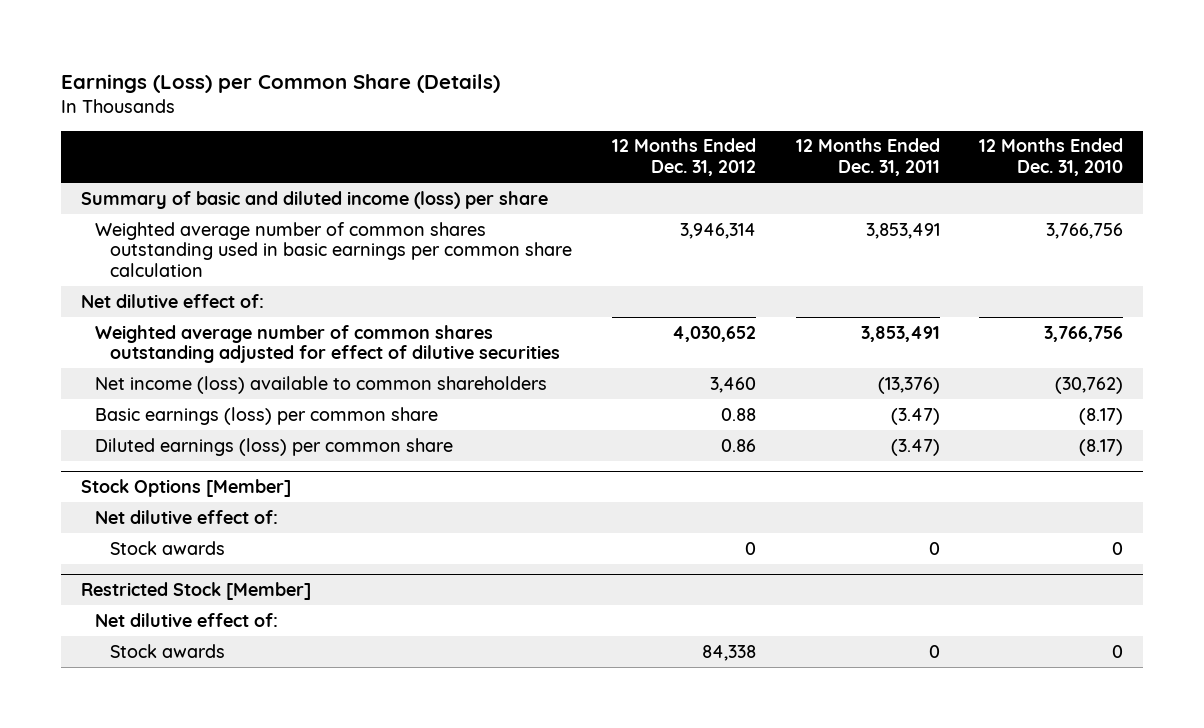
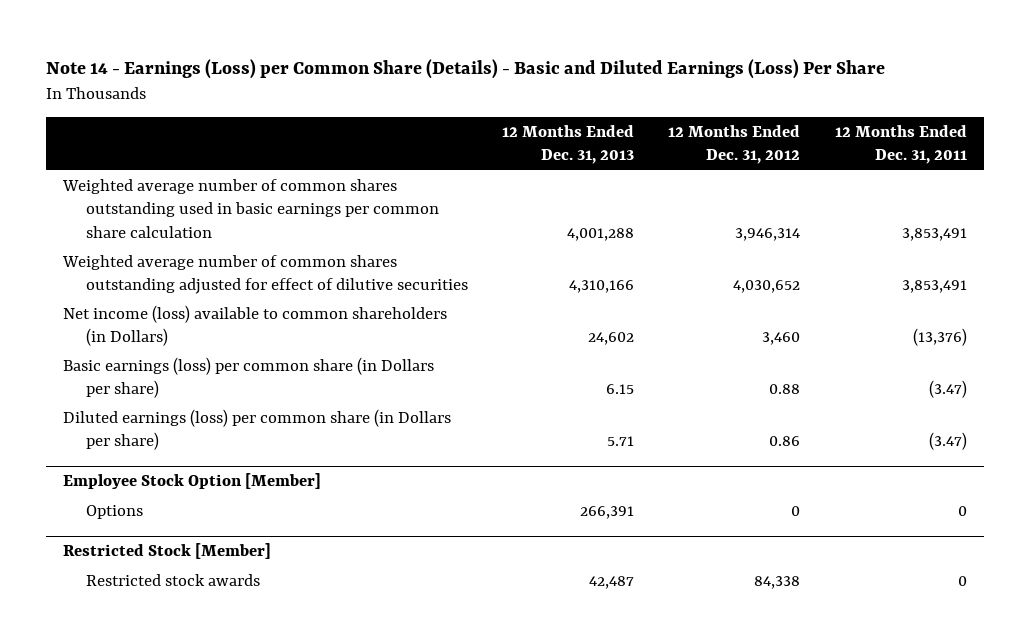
[60,73,500,93] Earnings (Loss) per Common Share (Details) -> [45,59,885,80] Note 14 - Earnings (Loss) per Common Share (Details) - Basic and Diluted Earnings (Loss) Per Share
[979,138,1124,177] 12 Months Ended Dec. 31, 2010 -> none
none -> [502,124,635,165] 12 Months Ended Dec. 31, 2013
[80,190,548,209] Summary of basic and diluted income (loss) per share -> none
[80,293,264,308] Net dilutive effect of: -> none
[95,509,279,524] Net dilutive effect of: -> none
[109,540,225,555] Stock awards -> none
[95,375,548,394] Net income (loss) available to common shareholders -> [63,304,448,347] Net income (loss) available to common shareholders (in Dollars)
[95,406,439,425] Basic earnings (loss) per common share -> [63,356,435,399] Basic earnings (loss) per common share (in Dollars per share)
[95,437,454,456] Diluted earnings (loss) per common share -> [63,408,452,451] Diluted earnings (loss) per common share (in Dollars per share)
[80,479,291,498] Stock Options [Member] -> [63,473,322,490] Employee Stock Option [Member]
none -> [85,504,143,519] Options
[95,612,279,627] Net dilutive effect of: -> none
[109,643,225,658] Stock awards -> [85,573,260,586] Restricted stock awards

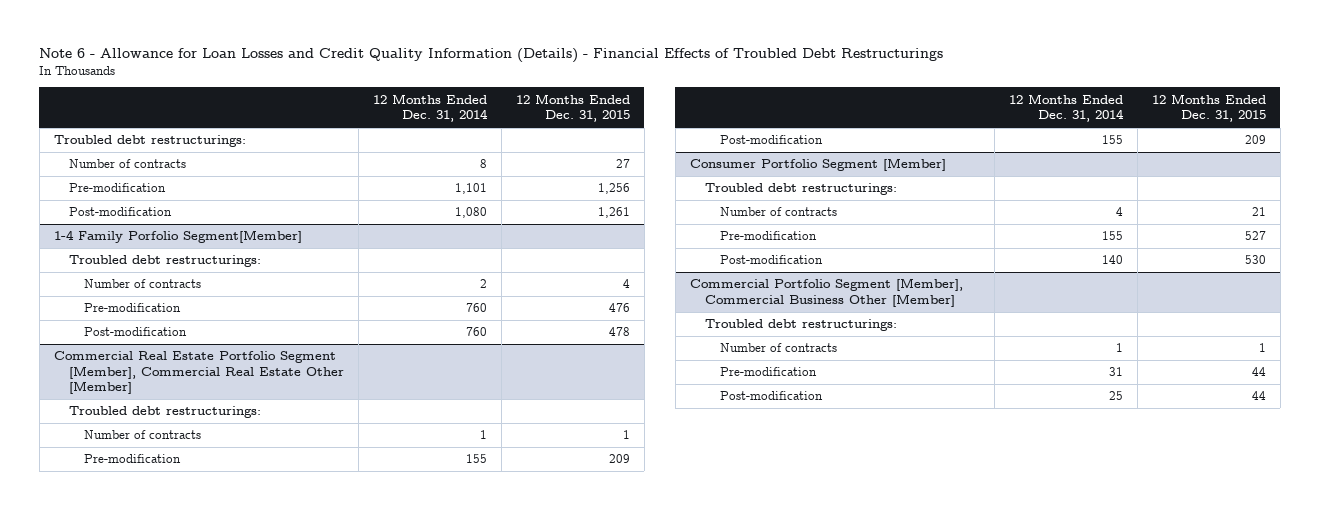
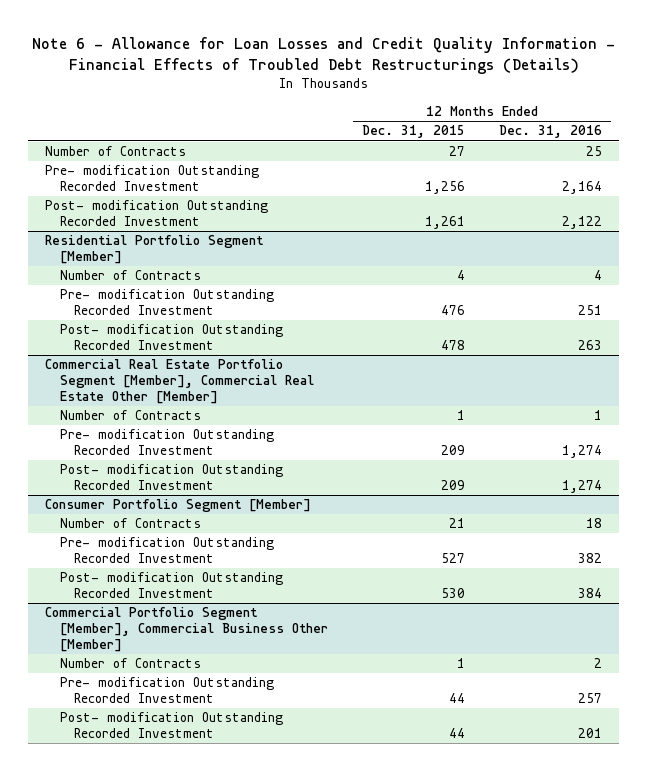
[39,48,944,64] Note 6 - Allowance for Loan Losses and Credit Quality Information (Details) - Financial Effects of Troubled Debt Restructurings -> [31,37,615,74] Note 6 - Allowance for Loan Losses and Credit Quality Information - Financial Effects of Troubled Debt Restructurings (Details)
[372,93,488,123] 12 Months Ended Dec. 31, 2014 -> none
none -> [499,125,603,139] Dec. 31, 2016
[53,135,246,148] Troubled debt restructurings: -> none
[53,230,302,244] 1-4 Family Porfolio Segment[Member] -> none
[68,255,261,268] Troubled debt restructurings: -> none
[68,159,186,169] Number of contracts -> [45,146,187,157] Number of Contracts
[68,183,166,193] Pre-modification -> [45,165,260,192] Pre- modification Outstanding Recorded Investment
[68,207,172,217] Post-modification -> [45,200,269,227] Post- modification Outstanding Recorded Investment
none -> [45,235,265,265] Residential Portfolio Segment [Member]
[83,279,201,289] Number of contracts -> [59,270,201,281] Number of Contracts
[83,303,181,313] Pre-modification -> [59,289,274,316] Pre- modification Outstanding Recorded Investment
[83,327,187,337] Post-modification -> [59,324,283,351] Post- modification Outstanding Recorded Investment
[68,406,261,419] Troubled debt restructurings: -> none
[83,430,201,440] Number of contracts -> [59,410,201,421] Number of Contracts
[83,454,181,464] Pre-modification -> [59,429,274,456] Pre- modification Outstanding Recorded Investment
[719,135,823,145] Post-modification -> [59,464,283,491] Post- modification Outstanding Recorded Investment
[704,183,897,196] Troubled debt restructurings: -> none
[719,207,837,217] Number of contracts -> [59,518,201,529] Number of Contracts
[719,231,817,241] Pre-modification -> [59,537,274,564] Pre- modification Outstanding Recorded Investment
[719,255,823,265] Post-modification -> [59,572,283,599] Post- modification Outstanding Recorded Investment
[704,319,897,332] Troubled debt restructurings: -> none
[719,343,837,353] Number of contracts -> [59,658,201,669] Number of Contracts
[719,367,817,377] Pre-modification -> [59,677,274,704] Pre- modification Outstanding Recorded Investment
[719,391,823,401] Post-modification -> [59,712,283,739] Post- modification Outstanding Recorded Investment

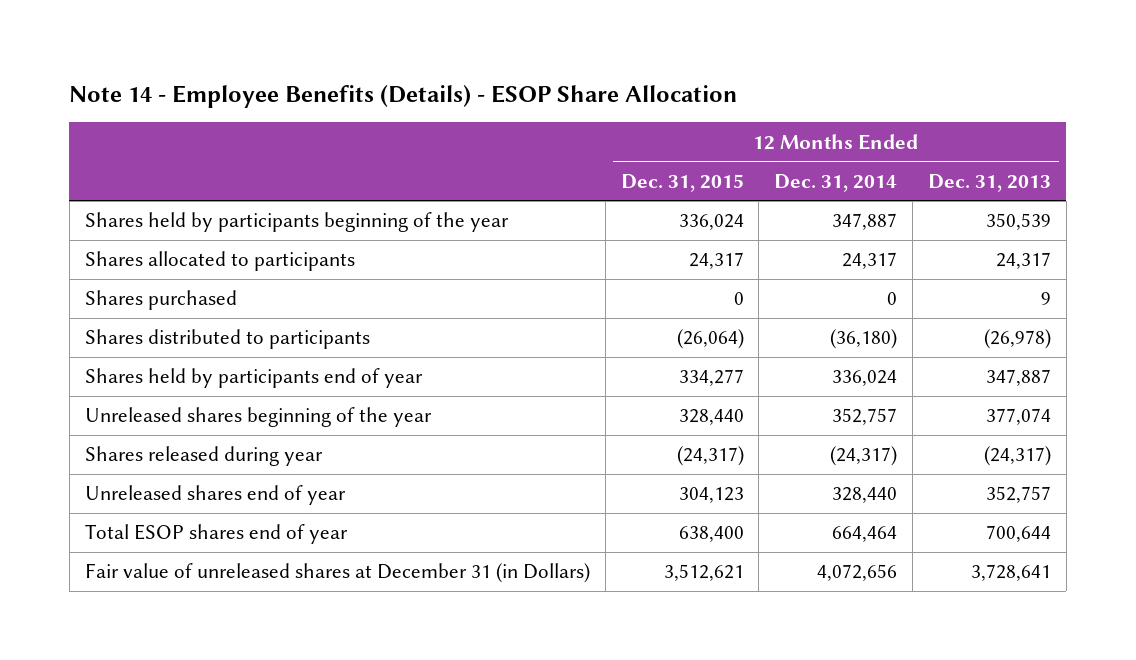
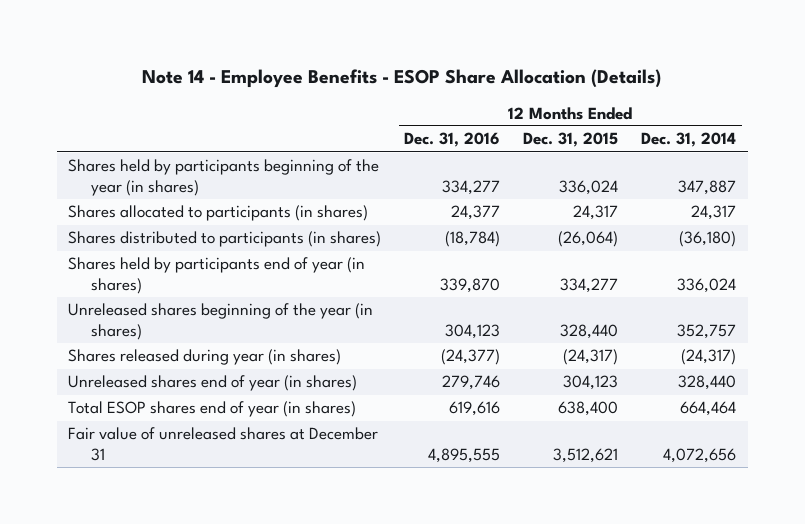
[69,84,738,108] Note 14 - Employee Benefits (Details) - ESOP Share Allocation -> [142,69,662,89] Note 14 - Employee Benefits - ESOP Share Allocation (Details)
[928,173,1052,192] Dec. 31, 2013 -> none
none -> [404,132,501,148] Dec. 31, 2016
[84,290,237,311] Shares purchased -> none
[84,212,509,233] Shares held by participants beginning of the year -> [68,159,380,196] Shares held by participants beginning of the year (in shares)
[84,251,355,272] Shares allocated to participants -> [68,205,369,222] Shares allocated to participants (in shares)
[84,329,370,350] Shares distributed to participants -> [68,231,382,248] Shares distributed to participants (in shares)
[84,368,423,389] Shares held by participants end of year -> [68,257,366,294] Shares held by participants end of year (in shares)
[84,407,432,428] Unreleased shares beginning of the year -> [68,303,374,340] Unreleased shares beginning of the year (in shares)
[84,446,323,467] Shares released during year -> [68,349,342,366] Shares released during year (in shares)
[84,485,346,506] Unreleased shares end of year -> [68,375,358,392] Unreleased shares end of year (in shares)
[84,524,348,545] Total ESOP shares end of year -> [68,401,357,418] Total ESOP shares end of year (in shares)
[84,563,590,584] Fair value of unreleased shares at December 31 (in Dollars) -> [68,427,379,461] Fair value of unreleased shares at December 31

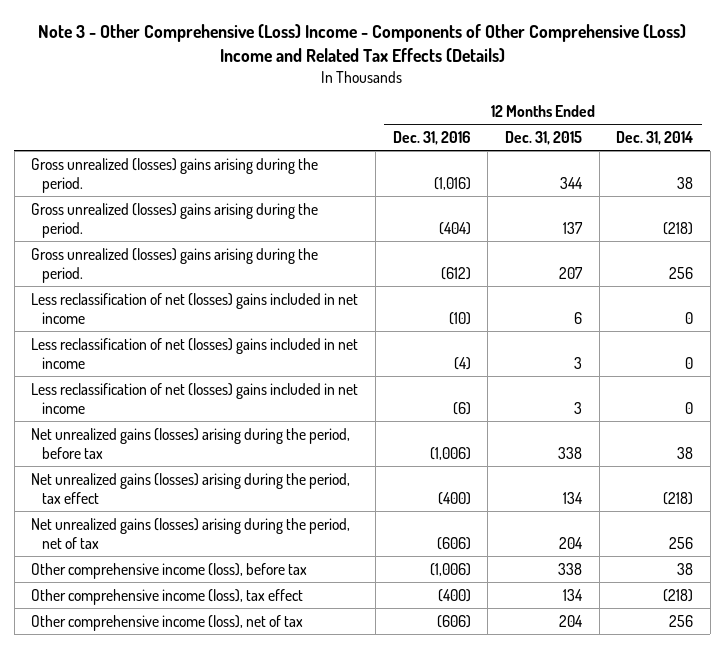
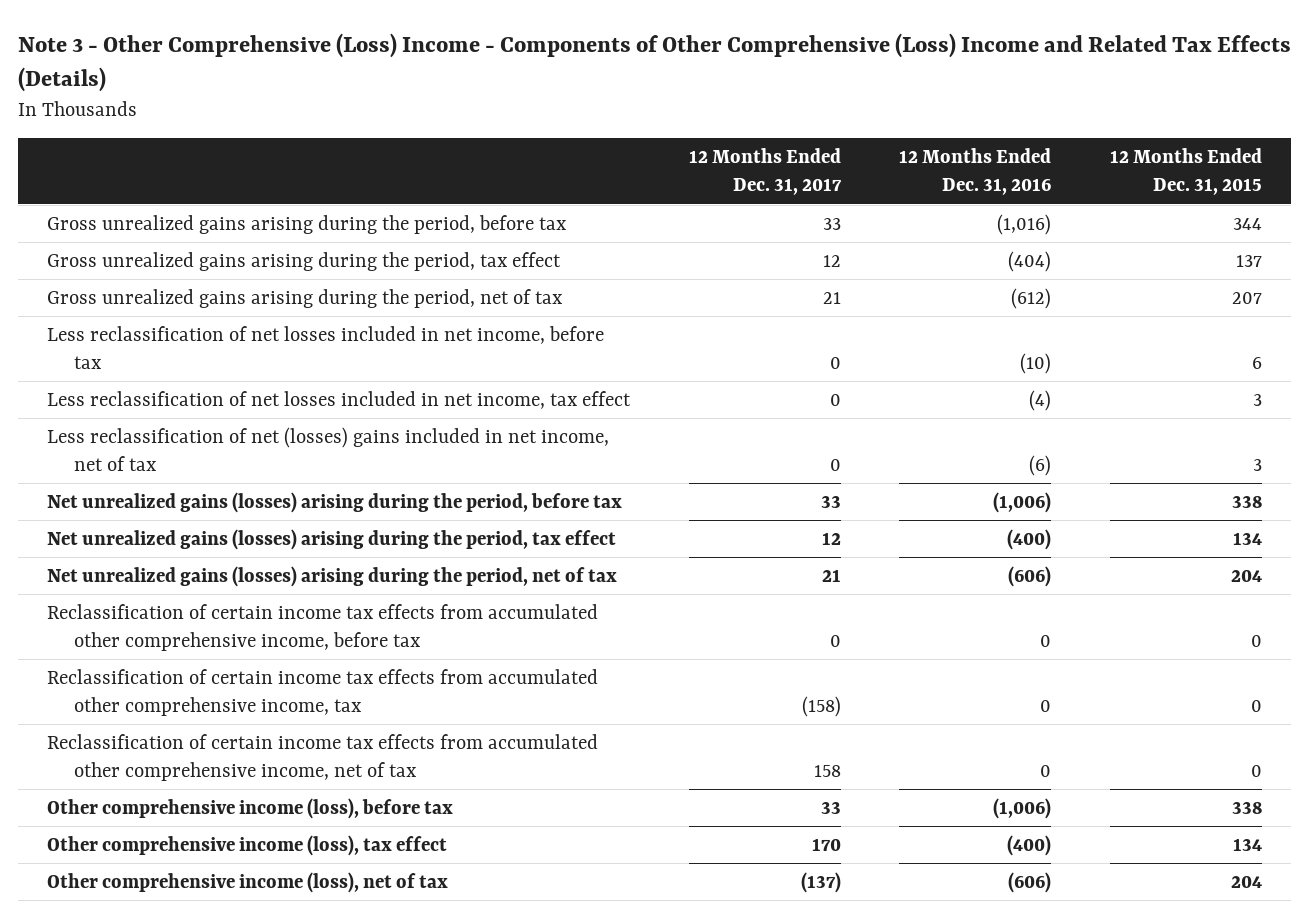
[616,130,694,145] Dec. 31, 2014 -> none
none -> [688,148,842,196] 12 Months Ended Dec. 31, 2017
[31,157,319,193] Gross unrealized (losses) gains arising during the period. -> [47,214,567,234] Gross unrealized gains arising during the period, before tax
[31,202,319,238] Gross unrealized (losses) gains arising during the period. -> [47,251,562,271] Gross unrealized gains arising during the period, tax effect
[31,247,319,283] Gross unrealized (losses) gains arising during the period. -> [47,288,563,308] Gross unrealized gains arising during the period, net of tax
[31,292,359,324] Less reclassification of net (losses) gains included in net income -> [47,325,605,370] Less reclassification of net losses included in net income, before tax
[31,337,359,369] Less reclassification of net (losses) gains included in net income -> [47,390,632,409] Less reclassification of net losses included in net income, tax effect
[31,382,359,414] Less reclassification of net (losses) gains included in net income -> [47,426,610,472] Less reclassification of net (losses) gains included in net income, net of tax
none -> [47,603,599,652] Reclassification of certain income tax effects from accumulated other comprehensive income, before tax
none -> [47,668,599,717] Reclassification of certain income tax effects from accumulated other comprehensive income, tax
none -> [47,733,599,782] Reclassification of certain income tax effects from accumulated other comprehensive income, net of tax

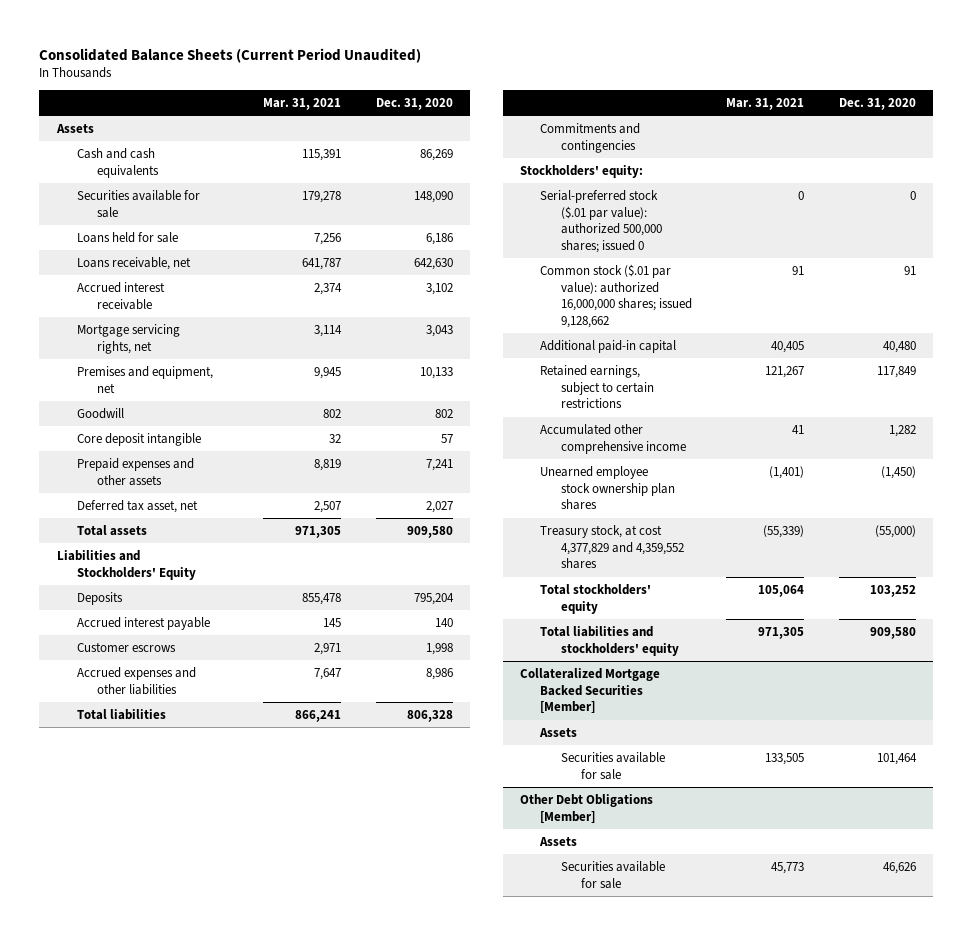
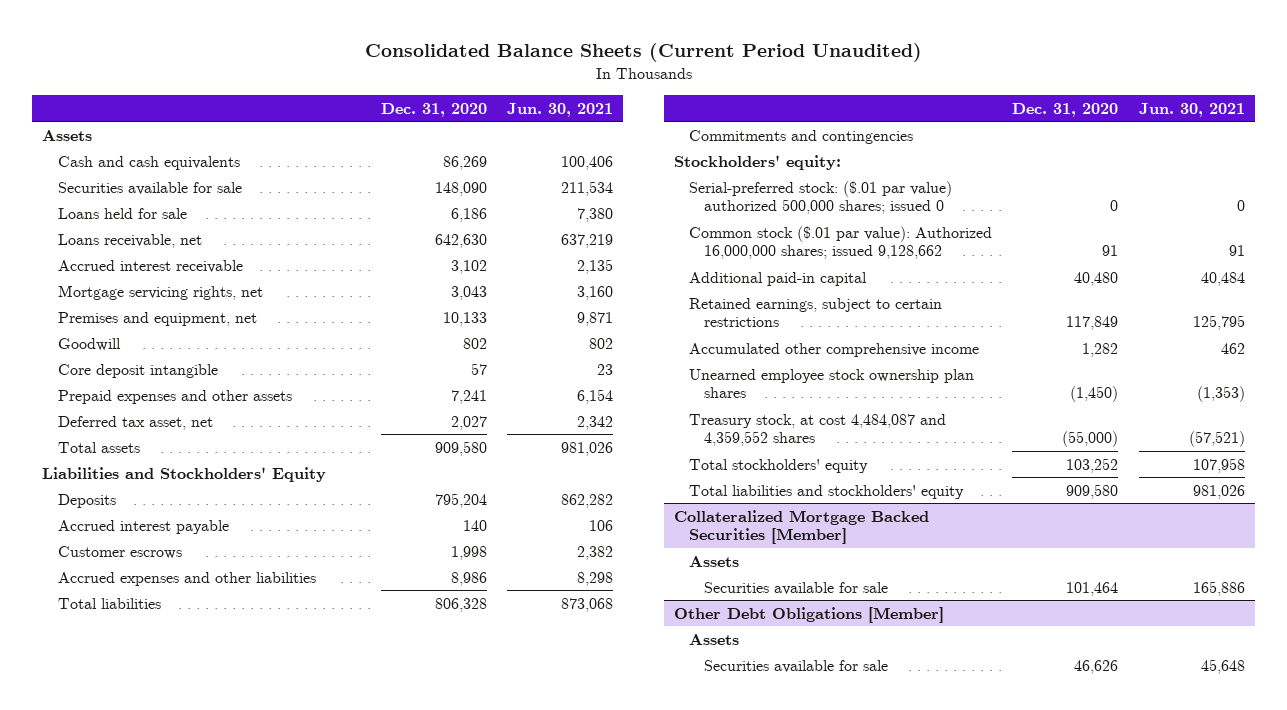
[263,97,342,110] Mar. 31, 2021 -> none
none -> [507,102,614,117] Jun. 30, 2021
[540,189,662,254] Serial-preferred stock ($.01 par value): authorized 500,000 shares; issued 0 -> [689,180,953,215] Serial-preferred stock: ($.01 par value) authorized 500,000 shares; issued 0
[540,263,692,329] Common stock ($.01 par value): authorized 16,000,000 shares; issued 9,128,662 -> [689,225,993,260] Common stock ($.01 par value): Authorized 16,000,000 shares; issued 9,128,662
[540,524,684,570] Treasury stock, at cost 4,377,829 and 4,359,552 shares -> [689,413,947,447] Treasury stock, at cost 4,484,087 and 4,359,552 shares

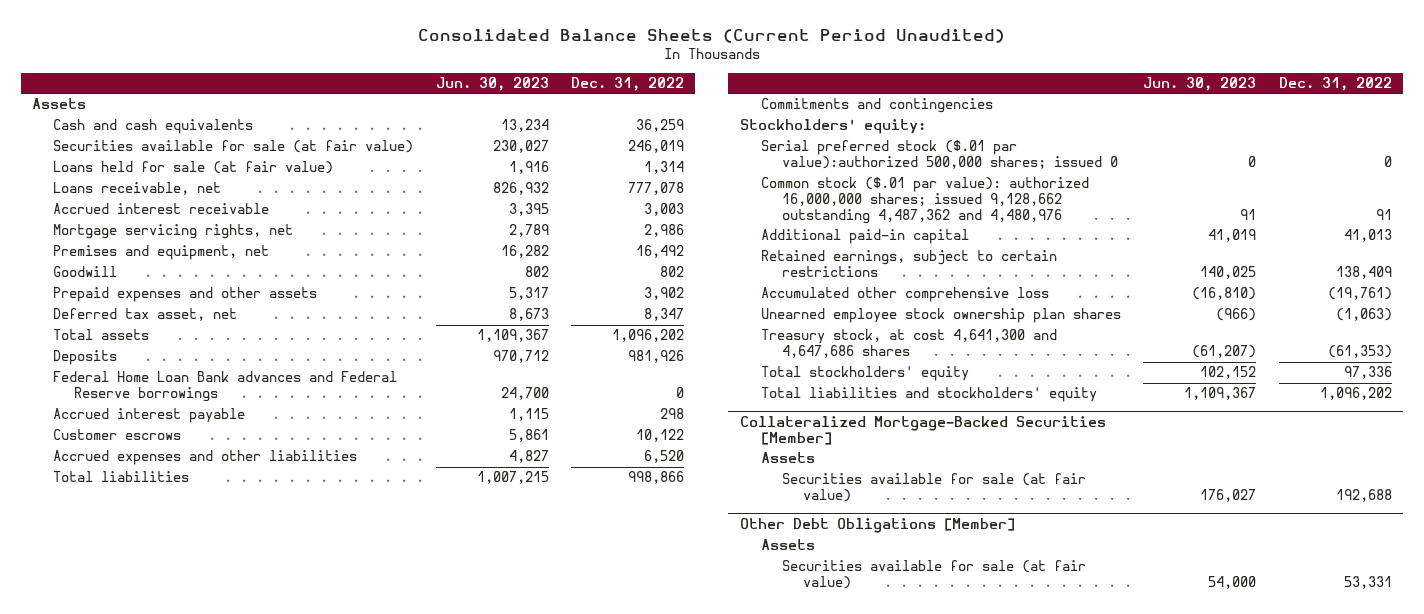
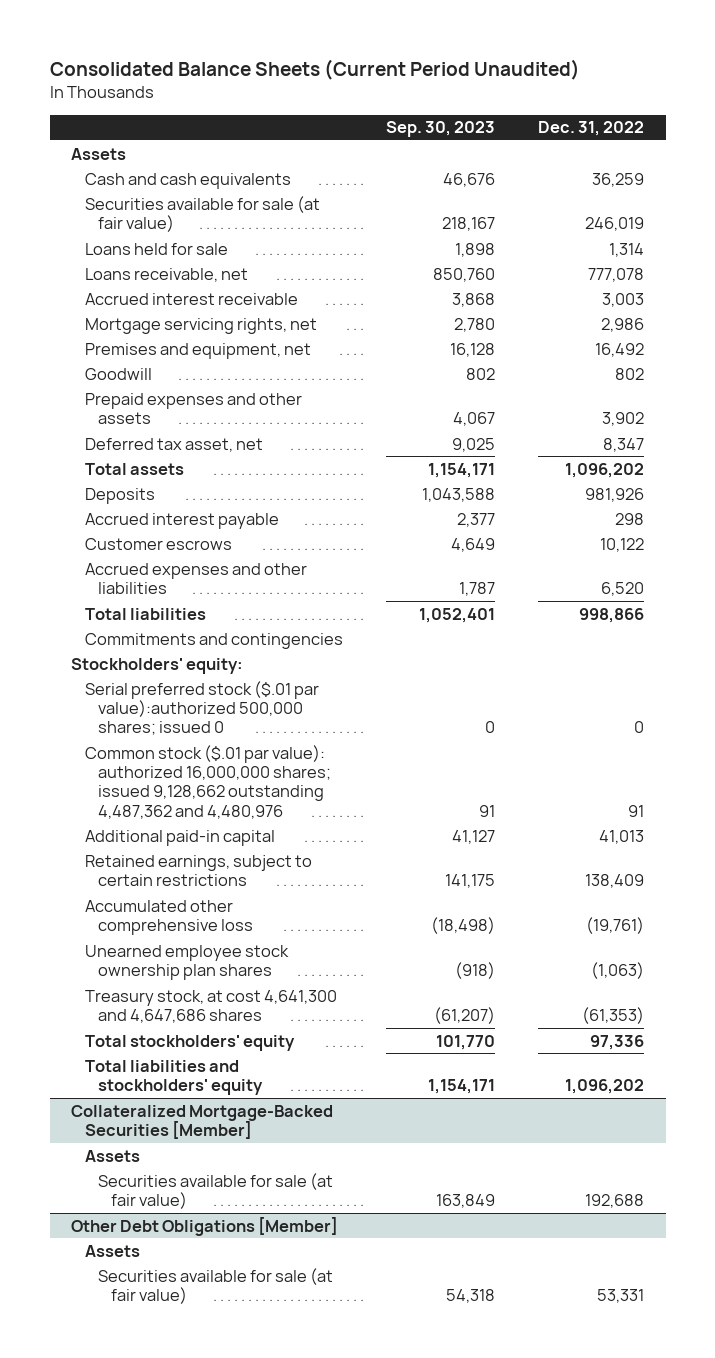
[435,77,549,92] Jun. 30, 2023 -> none
none -> [385,121,495,138] Sep. 30, 2023
[53,161,334,175] Loans held for sale (at fair value) -> [84,242,228,255] Loans held for sale
[53,371,398,403] Federal Home Loan Bank advances and Federal Reserve borrowings -> none

